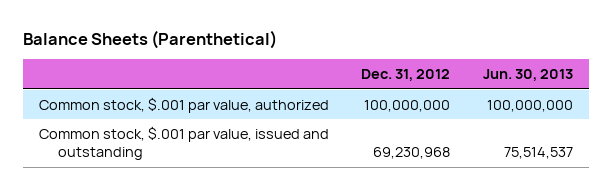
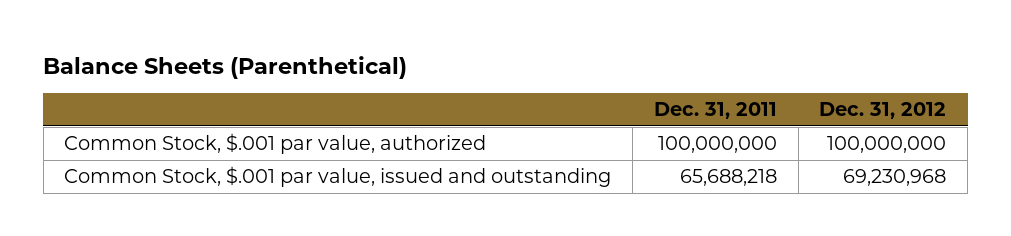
[482,69,573,82] Jun. 30, 2013 -> none
none -> [653,102,777,120] Dec. 31, 2011
[38,96,329,113] Common stock, $.001 par value, authorized -> [64,133,487,155] Common Stock, $.001 par value, authorized
[38,125,329,161] Common stock, $.001 par value, issued and outstanding -> [64,166,612,188] Common Stock, $.001 par value, issued and outstanding

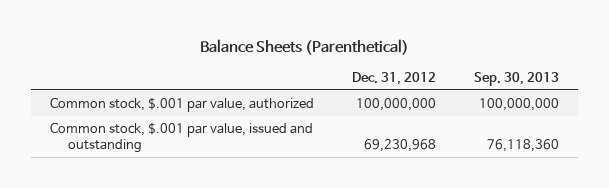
[653,102,777,120] Dec. 31, 2011 -> none
none -> [474,71,560,86] Sep. 30, 2013
[64,133,487,155] Common Stock, $.001 par value, authorized -> [50,97,315,113] Common stock, $.001 par value, authorized
[64,166,612,188] Common Stock, $.001 par value, issued and outstanding -> [50,122,314,153] Common stock, $.001 par value, issued and outstanding

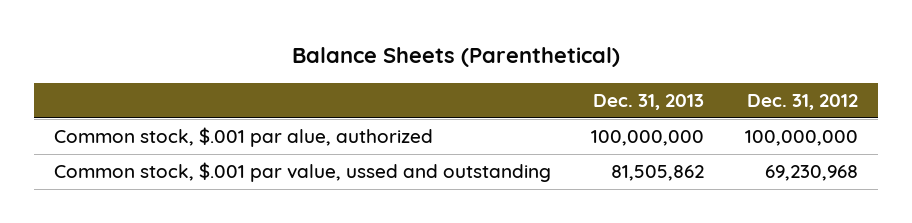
[474,71,560,86] Sep. 30, 2013 -> none
none -> [593,93,705,110] Dec. 31, 2013
[50,97,315,113] Common stock, $.001 par value, authorized -> [53,127,433,148] Common stock, $.001 par alue, authorized
[50,122,314,153] Common stock, $.001 par value, issued and outstanding -> [53,162,551,183] Common stock, $.001 par value, ussed and outstanding

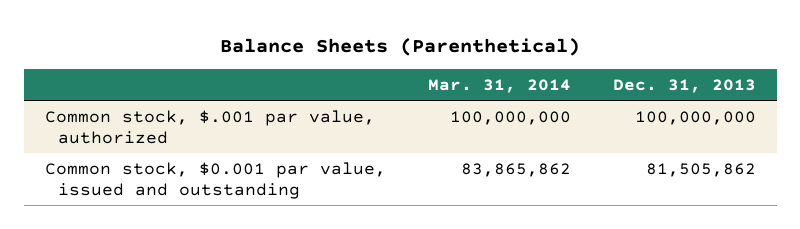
[746,93,858,110] Dec. 31, 2012 -> none
none -> [427,79,571,94] Mar. 31, 2014
[53,127,433,148] Common stock, $.001 par alue, authorized -> [44,109,375,145] Common stock, $.001 par value, authorized
[53,162,551,183] Common stock, $.001 par value, ussed and outstanding -> [44,161,386,200] Common stock, $0.001 par value, issued and outstanding

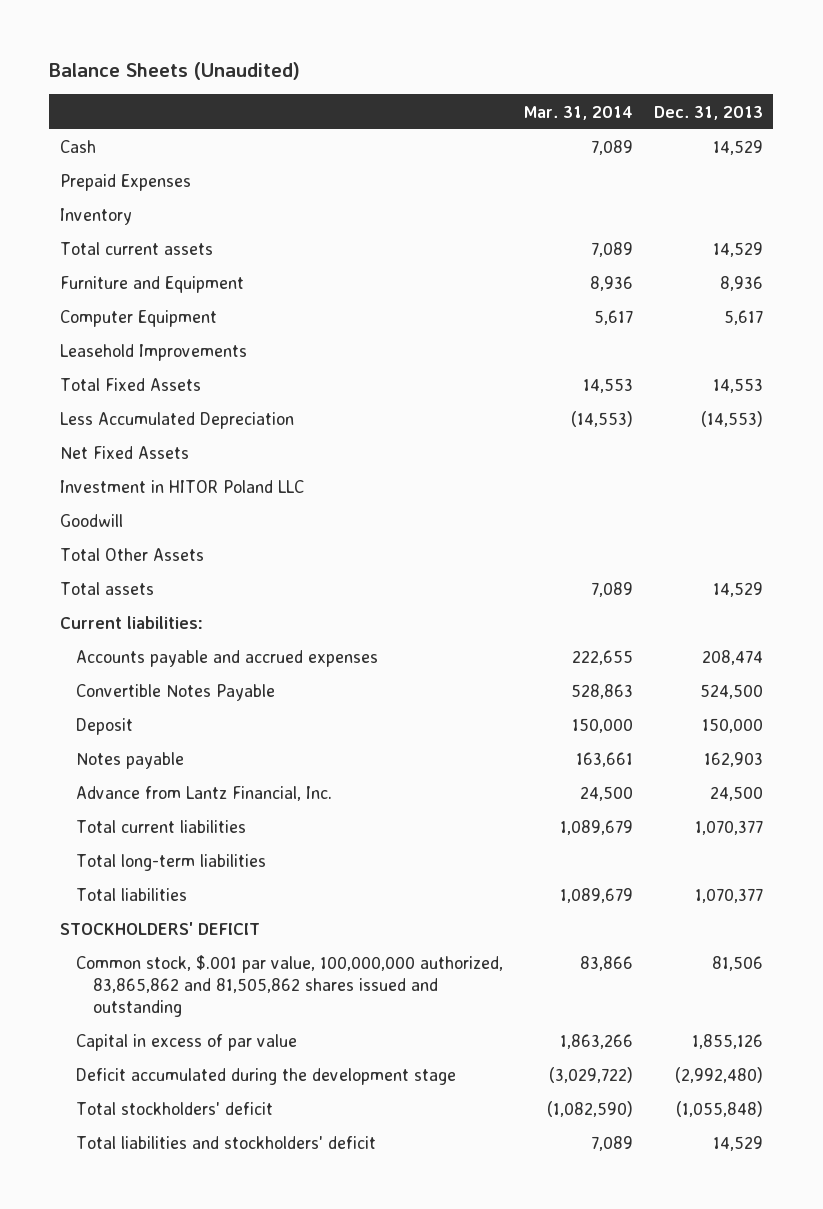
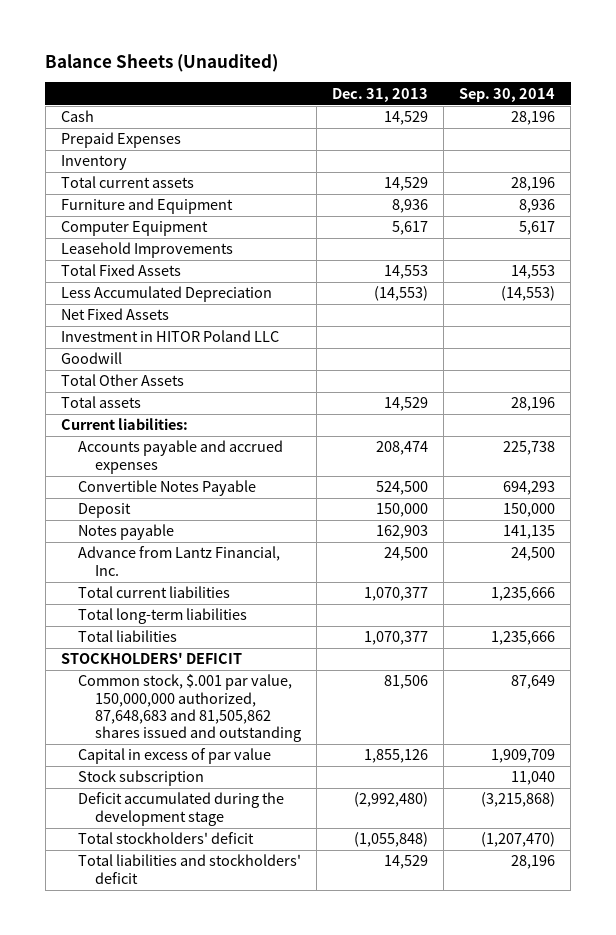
[524,105,634,120] Mar. 31, 2014 -> none
none -> [459,87,556,102] Sep. 30, 2014
[76,955,504,1017] Common stock, $.001 par value, 100,000,000 authorized, 83,865,862 and 81,505,862 shares issued and outstanding -> [77,674,301,743] Common stock, $.001 par value, 150,000,000 authorized, 87,648,683 and 81,505,862 shares issued and outstanding
none -> [77,770,204,787] Stock subscription

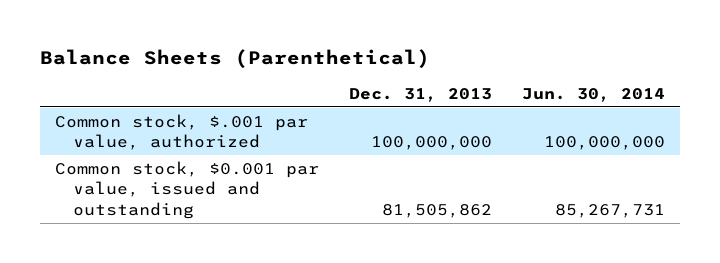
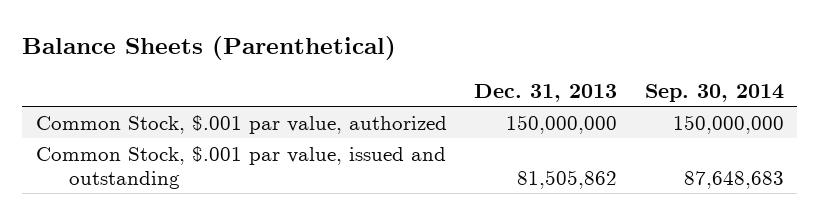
[521,87,665,102] Jun. 30, 2014 -> none
none -> [644,83,784,102] Sep. 30, 2014
[54,114,308,151] Common stock, $.001 par value, authorized -> [35,114,447,134] Common Stock, $.001 par value, authorized
[370,136,492,151] 100,000,000 -> [506,114,618,134] 150,000,000
[54,161,319,219] Common stock, $0.001 par value, issued and outstanding -> [35,145,446,190] Common Stock, $.001 par value, issued and outstanding

